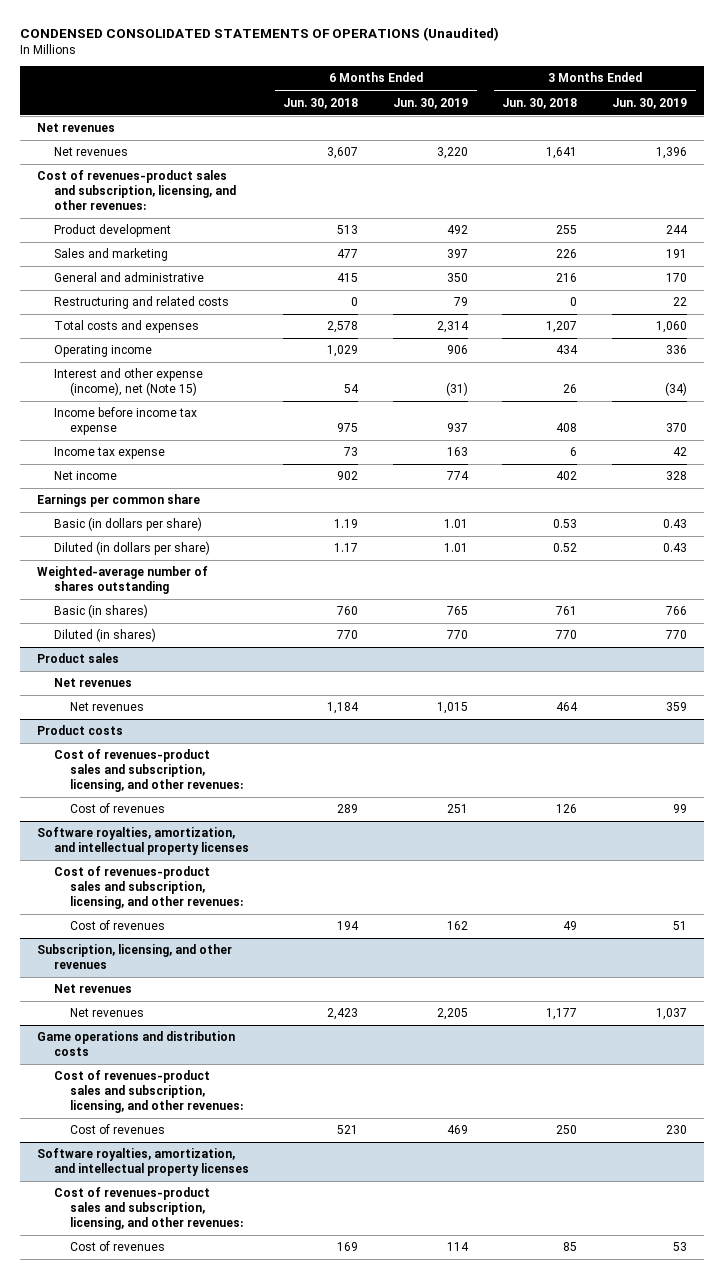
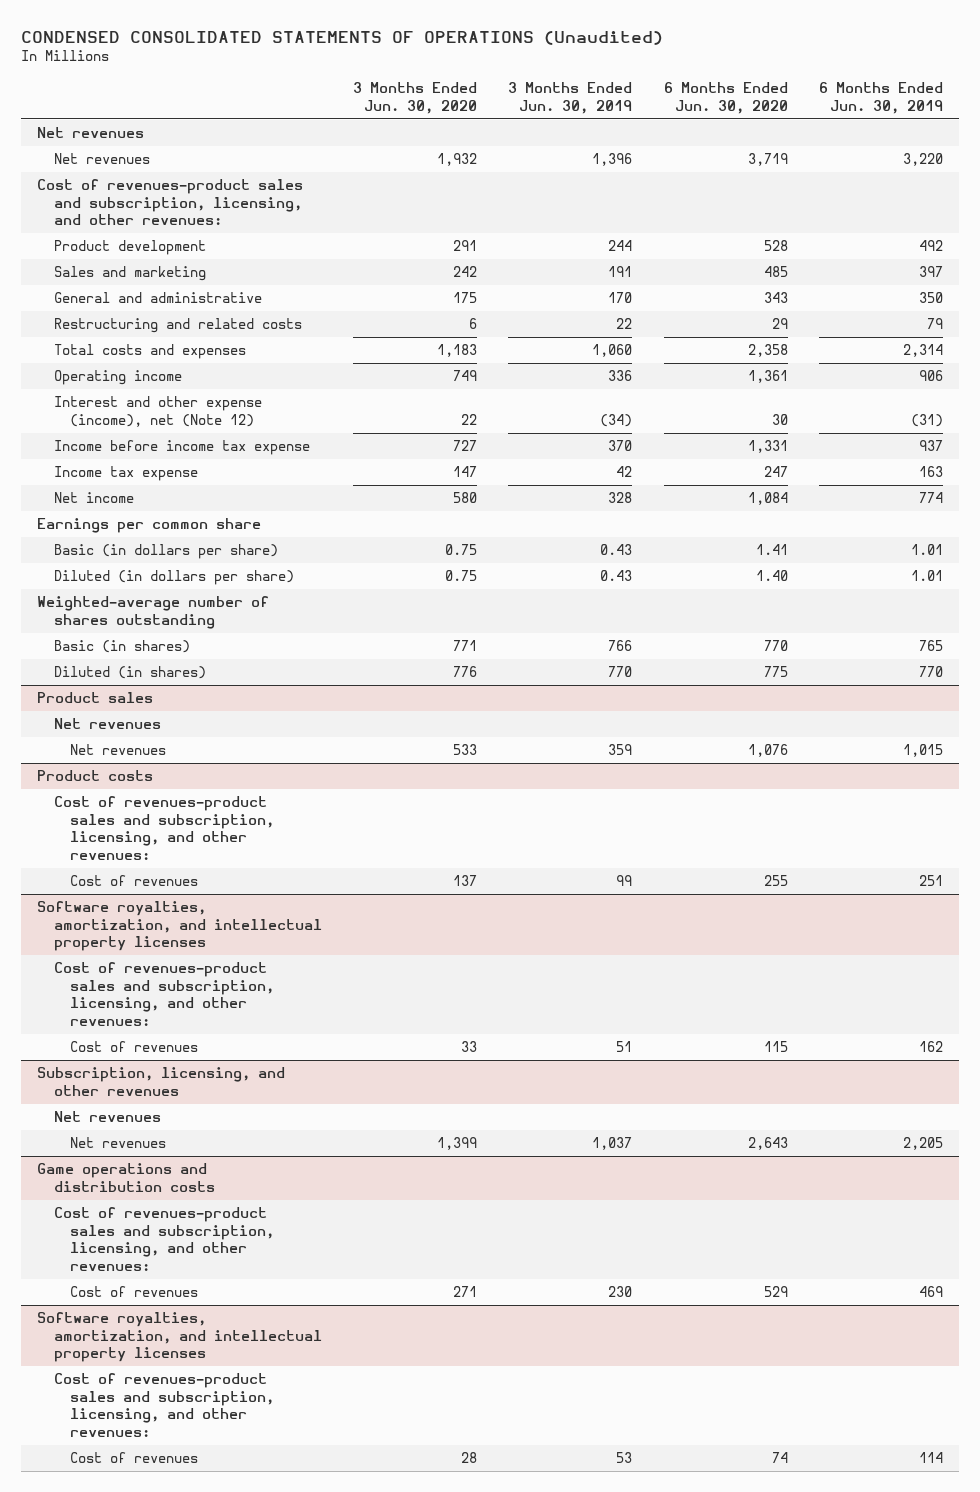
[283,97,359,109] Jun. 30, 2018 -> none
[502,97,578,109] Jun. 30, 2018 -> none
none -> [352,82,477,114] 3 Months Ended Jun. 30, 2020
none -> [663,82,788,114] 6 Months Ended Jun. 30, 2020
[53,368,203,397] Interest and other expense (income), net (Note 15) -> [53,396,262,427] Interest and other expense (income), net (Note 12)

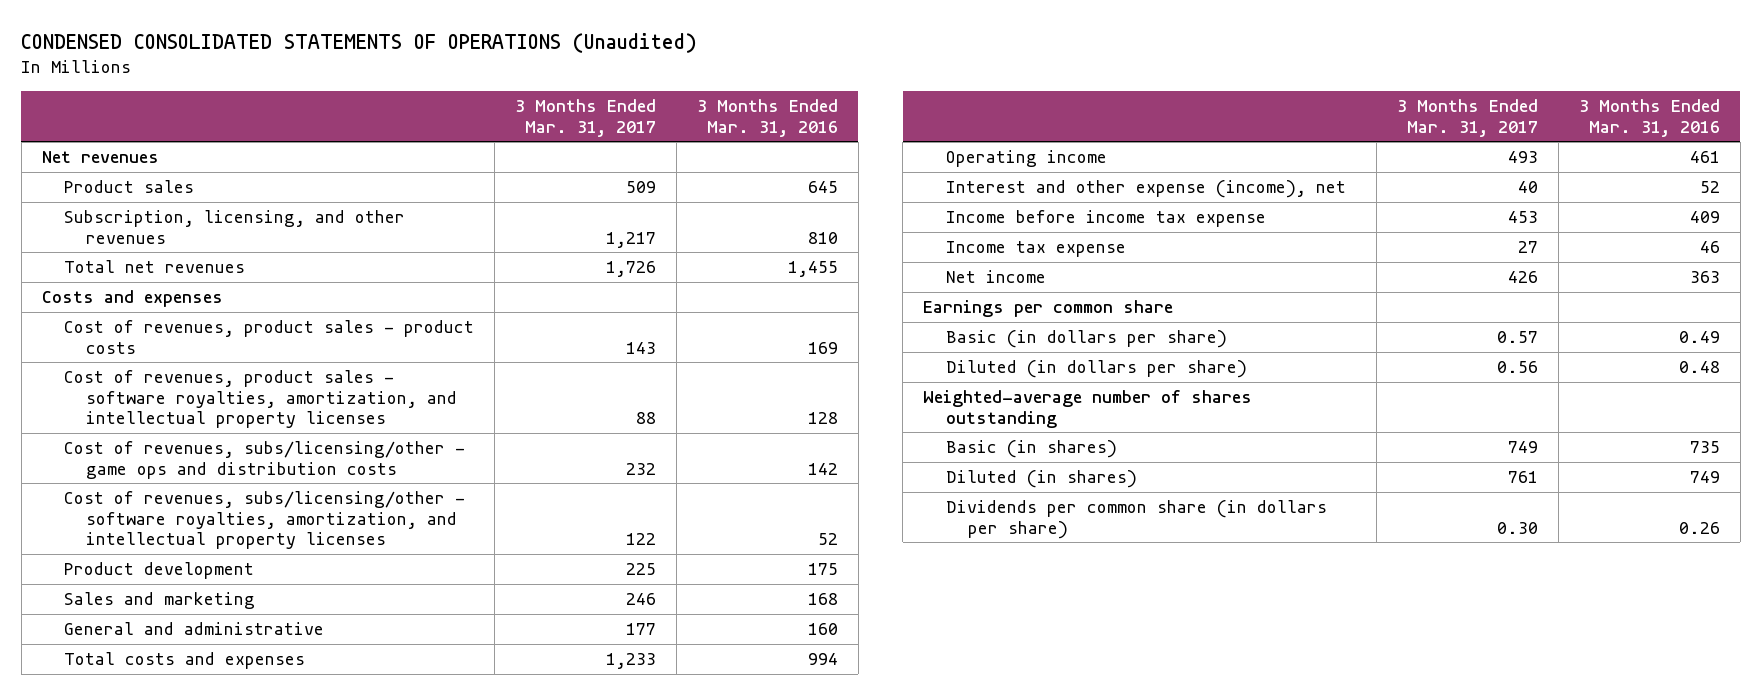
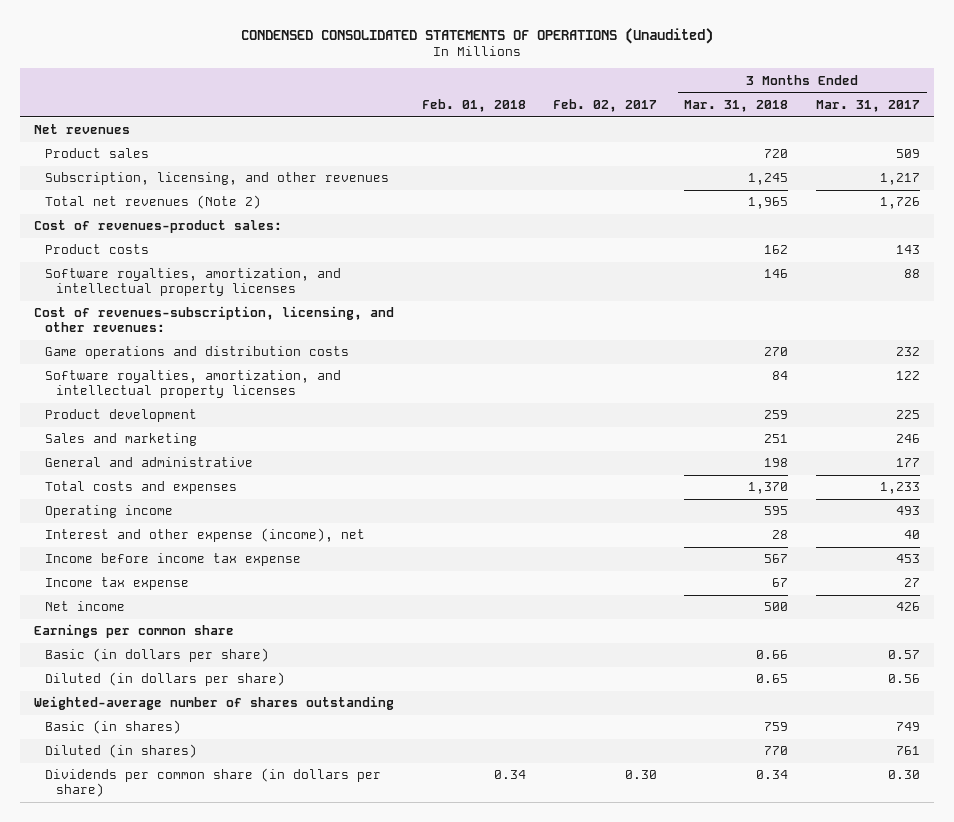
[696,98,838,137] 3 Months Ended Mar. 31, 2016 -> none
none -> [421,98,526,112] Feb. 01, 2018
none -> [553,98,658,112] Feb. 02, 2017
none -> [684,99,789,112] Mar. 31, 2018
[41,290,223,308] Costs and expenses -> none
[63,260,245,274] Total net revenues -> [44,195,261,210] Total net revenues (Note 2)
none -> [34,220,283,234] Cost of revenues-product sales:
[63,320,474,354] Cost of revenues, product sales - product costs -> [44,244,149,255] Product costs
[63,370,457,429] Cost of revenues, product sales - software royalties, amortization, and intellectual property licenses -> [44,268,341,297] Software royalties, amortization, and intellectual property licenses
none -> [34,306,395,333] Cost of revenues-subscription, licensing, and other revenues:
[63,441,465,479] Cost of revenues, subs/licensing/other - game ops and distribution costs -> [44,346,349,360] Game operations and distribution costs
[63,491,465,550] Cost of revenues, subs/licensing/other - software royalties, amortization, and intellectual property licenses -> [44,370,341,399] Software royalties, amortization, and intellectual property licenses

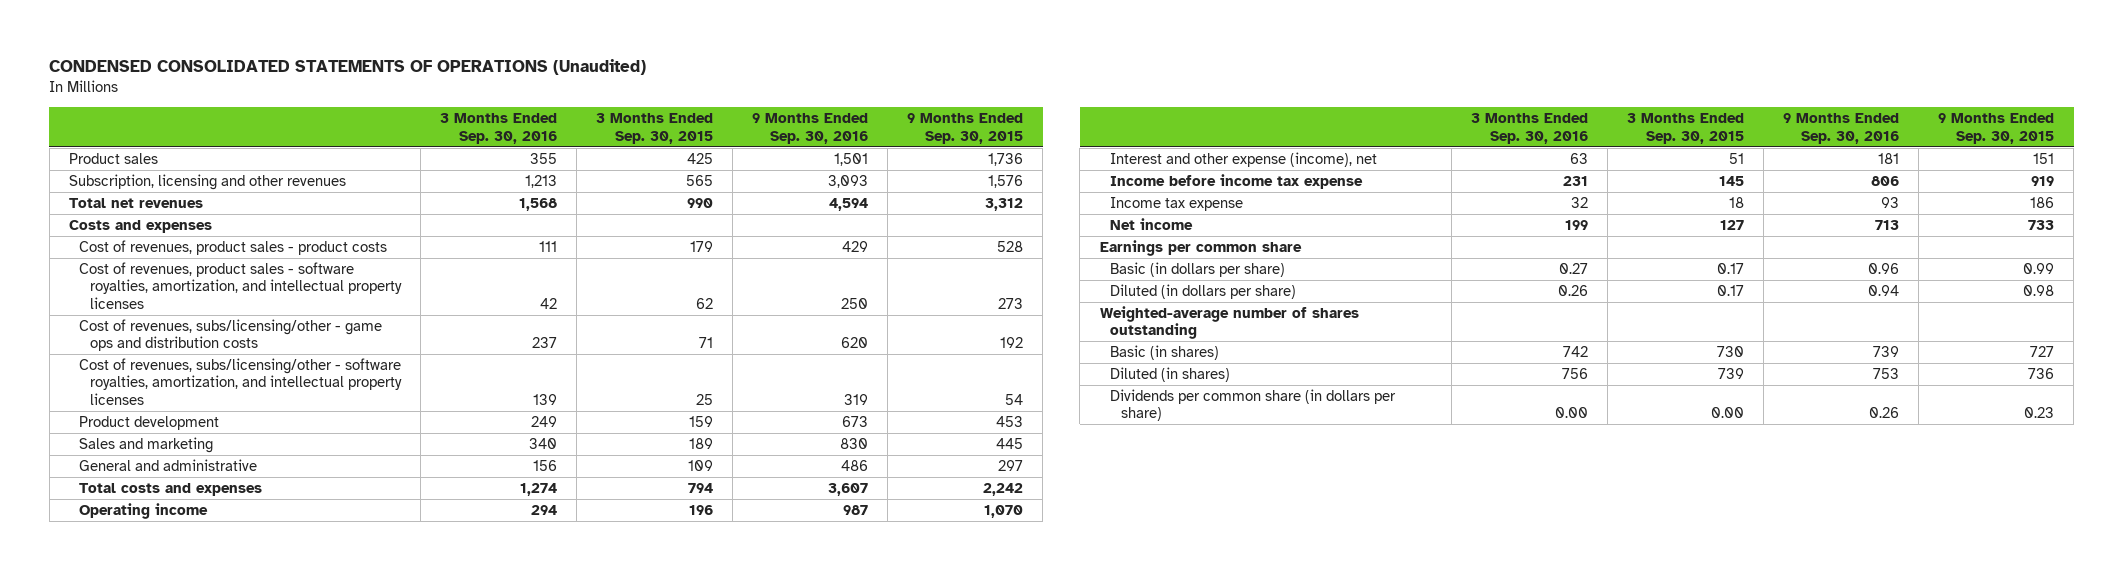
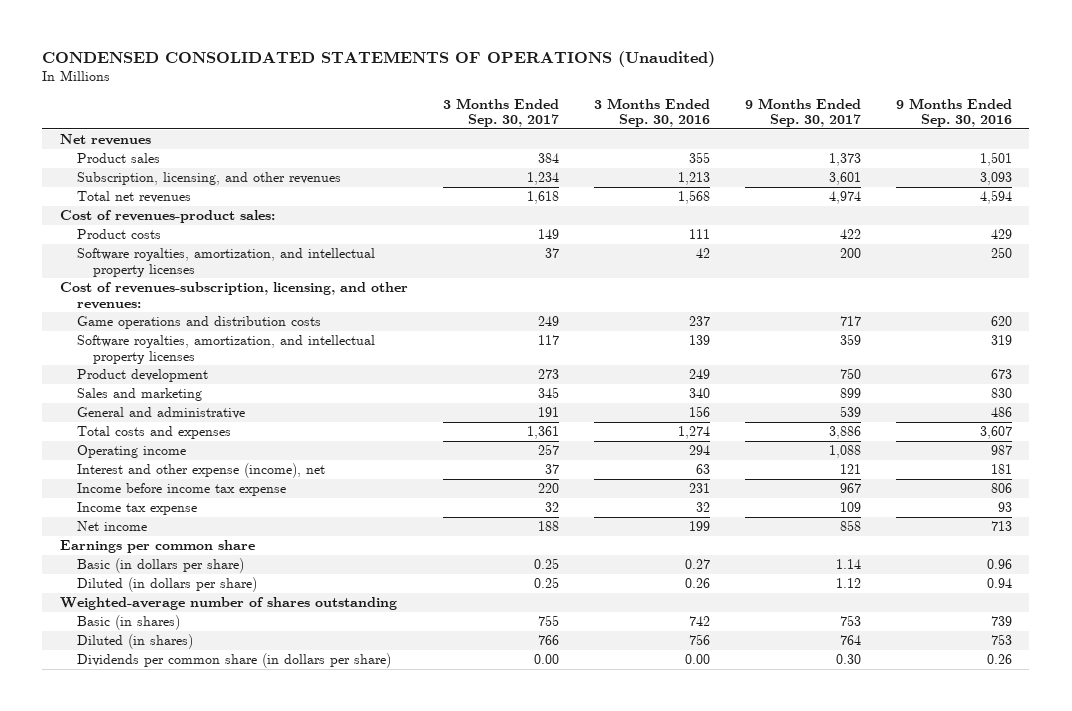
[596,113,714,144] 3 Months Ended Sep. 30, 2015 -> none
[907,113,1024,144] 9 Months Ended Sep. 30, 2015 -> none
none -> [442,97,559,128] 3 Months Ended Sep. 30, 2017
none -> [744,97,861,128] 9 Months Ended Sep. 30, 2017
none -> [59,134,151,146] Net revenues
[68,174,346,191] Subscription, licensing and other revenues -> [76,172,341,186] Subscription, licensing, and other revenues
[68,220,212,234] Costs and expenses -> none
none -> [59,210,275,224] Cost of revenues-product sales:
[79,240,388,256] Cost of revenues, product sales - product costs -> [76,229,161,240] Product costs
[79,262,402,309] Cost of revenues, product sales - software royalties, amortization, and intellectual property licenses -> [76,248,375,277] Software royalties, amortization, and intellectual property licenses
none -> [59,282,408,309] Cost of revenues-subscription, licensing, and other revenues:
[79,319,383,352] Cost of revenues, subs/licensing/other - game ops and distribution costs -> [76,316,321,330] Game operations and distribution costs
[79,358,402,405] Cost of revenues, subs/licensing/other - software royalties, amortization, and intellectual property licenses -> [76,335,375,364] Software royalties, amortization, and intellectual property licenses

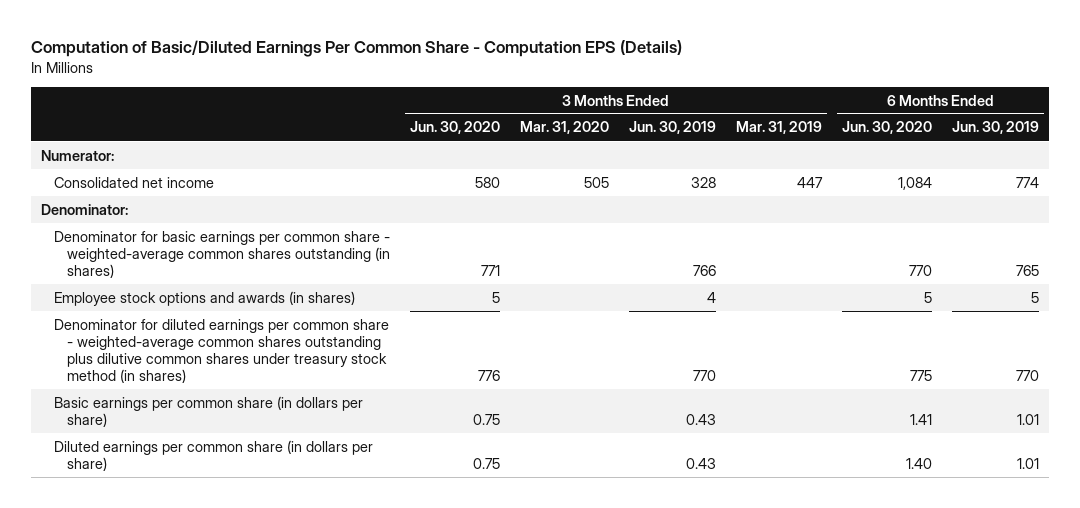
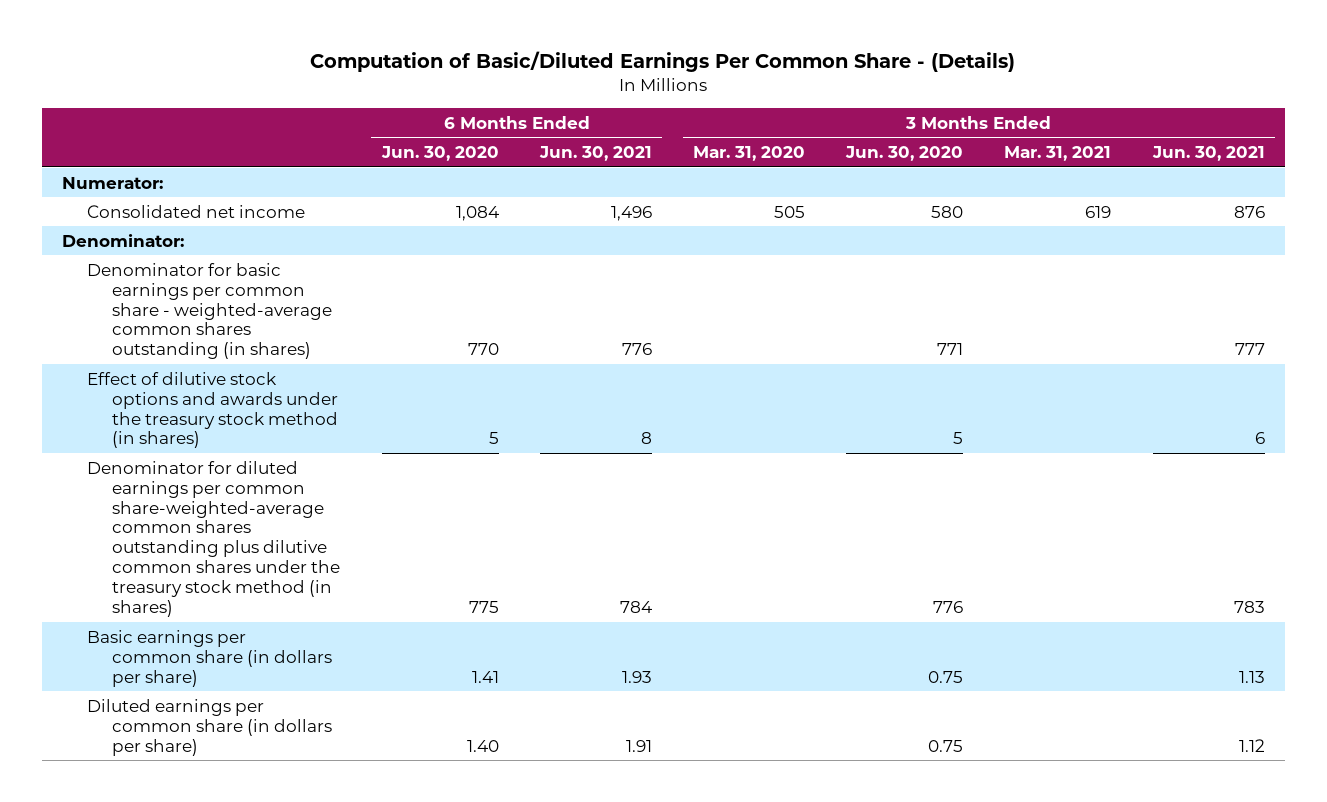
[30,40,682,58] Computation of Basic/Diluted Earnings Per Common Share - Computation EPS (Details) -> [310,51,1016,73] Computation of Basic/Diluted Earnings Per Common Share - (Details)
[629,121,717,135] Jun. 30, 2019 -> none
[736,121,823,135] Mar. 31, 2019 -> none
[952,121,1040,135] Jun. 30, 2019 -> none
none -> [538,146,652,162] Jun. 30, 2021
none -> [1004,146,1112,162] Mar. 31, 2021
none -> [1151,146,1265,162] Jun. 30, 2021
[53,290,355,306] Employee stock options and awards (in shares) -> [87,371,339,449] Effect of dilutive stock options and awards under the treasury stock method (in shares)
[53,318,389,383] Denominator for diluted earnings per common share - weighted-average common shares outstanding plus dilutive common shares under treasury stock method (in shares) -> [87,460,341,618] Denominator for diluted earnings per common share-weighted-average common shares outstanding plus dilutive common shares under the treasury stock method (in shares)

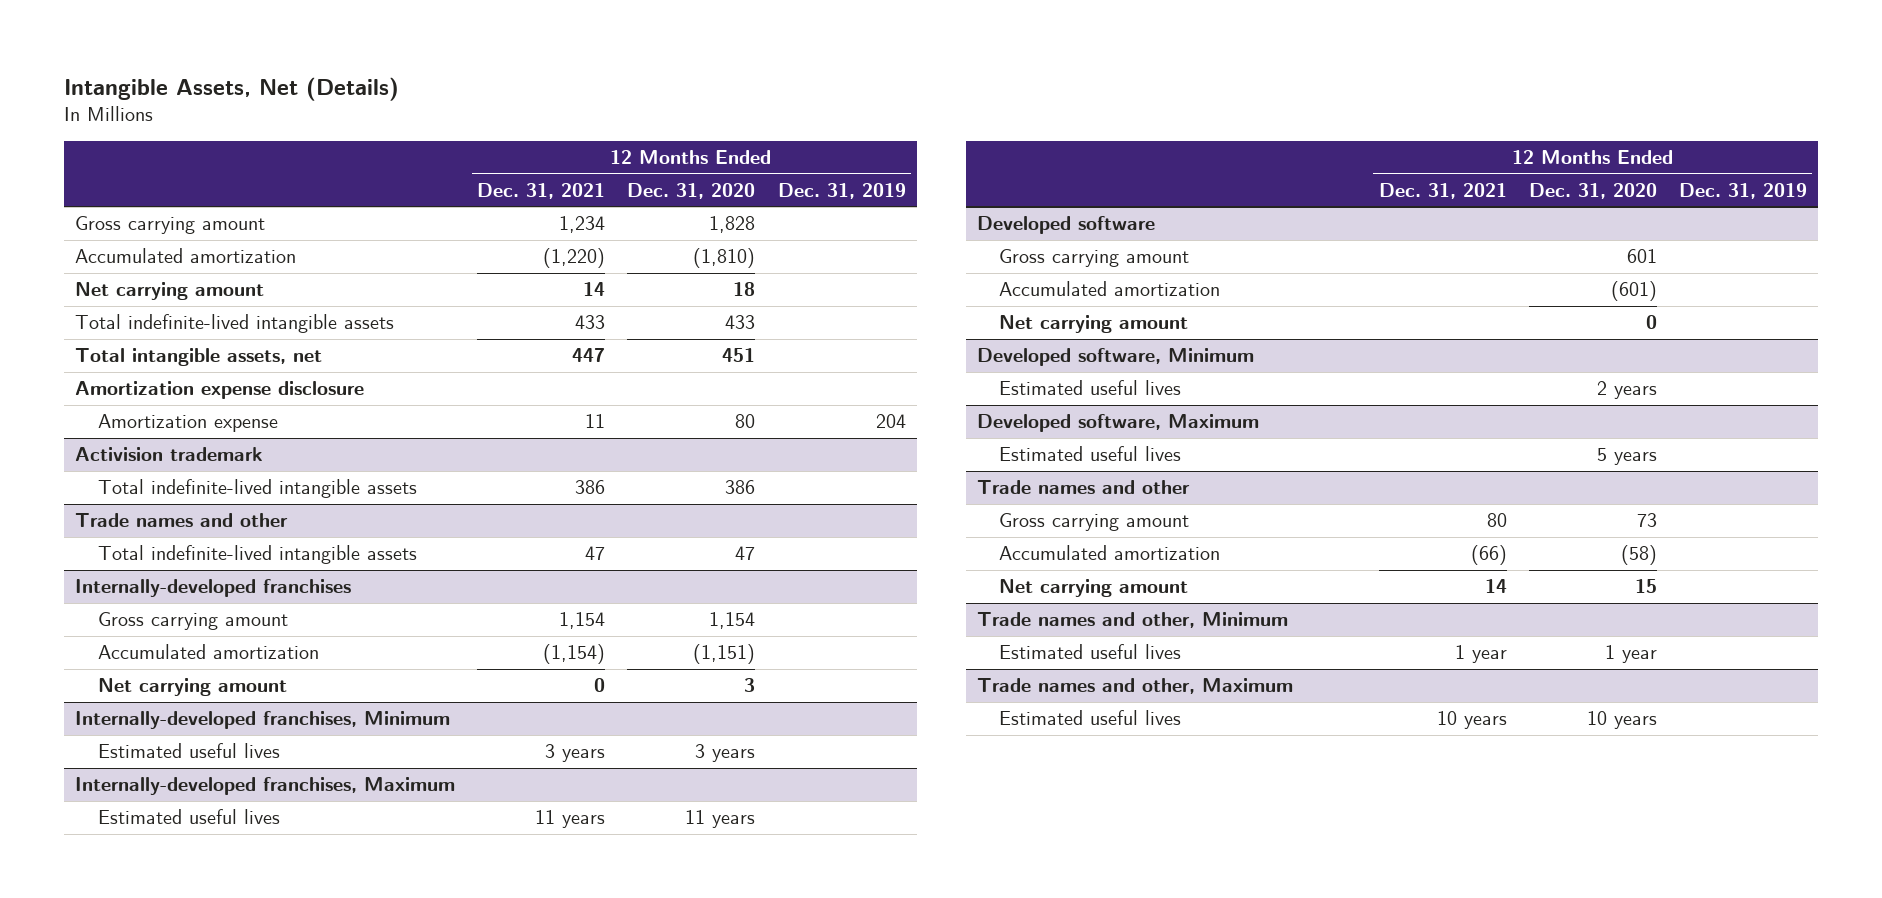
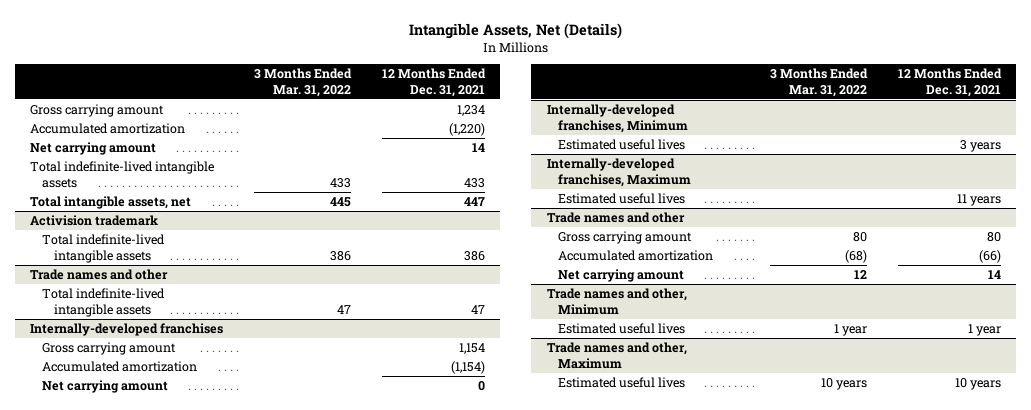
[627,182,756,199] Dec. 31, 2020 -> none
[777,182,906,199] Dec. 31, 2019 -> none
none -> [253,68,352,98] 3 Months Ended Mar. 31, 2022
[75,381,365,400] Amortization expense disclosure -> none
[97,414,278,433] Amortization expense -> none
[976,216,1155,235] Developed software -> none
[998,249,1189,268] Gross carrying amount -> none
[998,281,1220,297] Accumulated amortization -> none
[998,315,1188,334] Net carrying amount -> none
[976,348,1254,367] Developed software, Minimum -> none
[998,380,1181,396] Estimated useful lives -> none
[976,414,1259,433] Developed software, Maximum -> none
[998,446,1181,462] Estimated useful lives -> none

